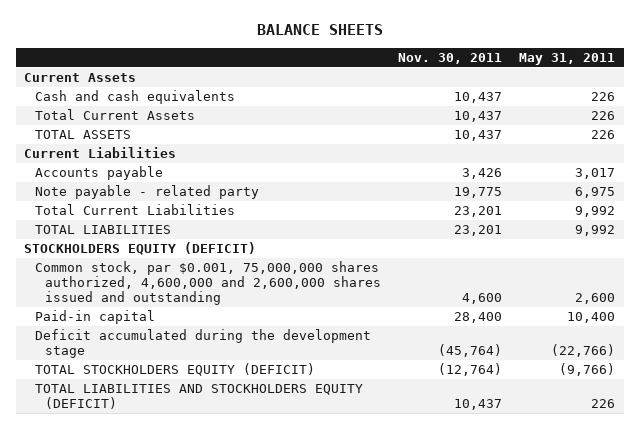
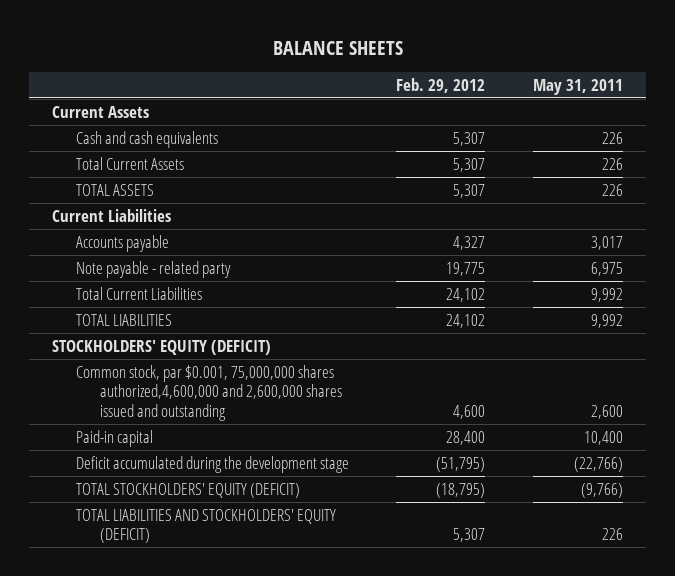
[398,52,503,64] Nov. 30, 2011 -> none
none -> [396,77,486,93] Feb. 29, 2012
[24,242,257,256] STOCKHOLDERS EQUITY (DEFICIT) -> [52,339,272,355] STOCKHOLDERS' EQUITY (DEFICIT)
[34,261,382,305] Common stock, par $0.001, 75,000,000 shares authorized, 4,600,000 and 2,600,000 shares issued and outstanding -> [76,364,343,421] Common stock, par $0.001, 75,000,000 shares authorized,4,600,000 and 2,600,000 shares issued and outstanding
[34,363,315,377] TOTAL STOCKHOLDERS EQUITY (DEFICIT) -> [76,482,301,498] TOTAL STOCKHOLDERS' EQUITY (DEFICIT)
[34,384,363,409] TOTAL LIABILITIES AND STOCKHOLDERS EQUITY (DEFICIT) -> [76,508,337,544] TOTAL LIABILITIES AND STOCKHOLDERS' EQUITY (DEFICIT)

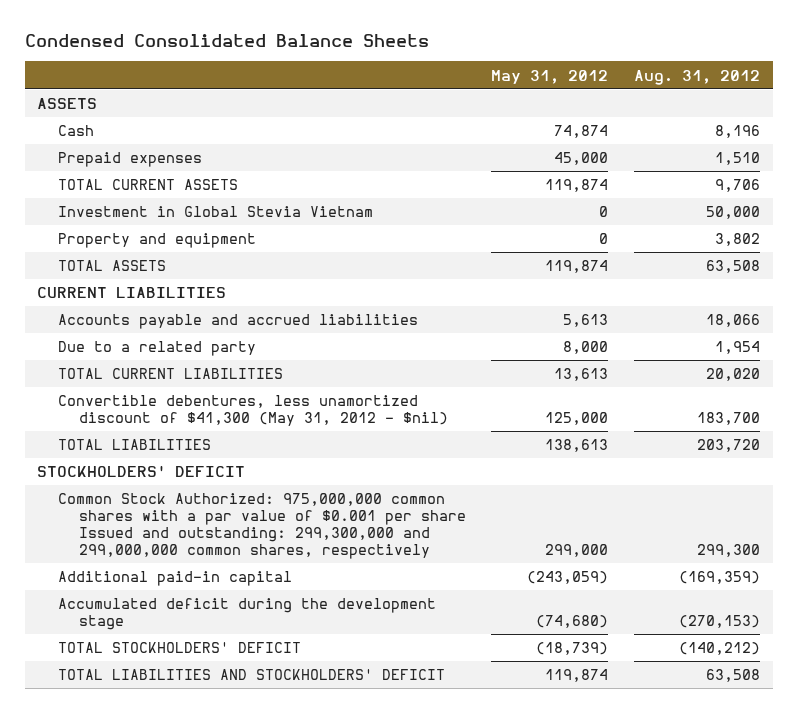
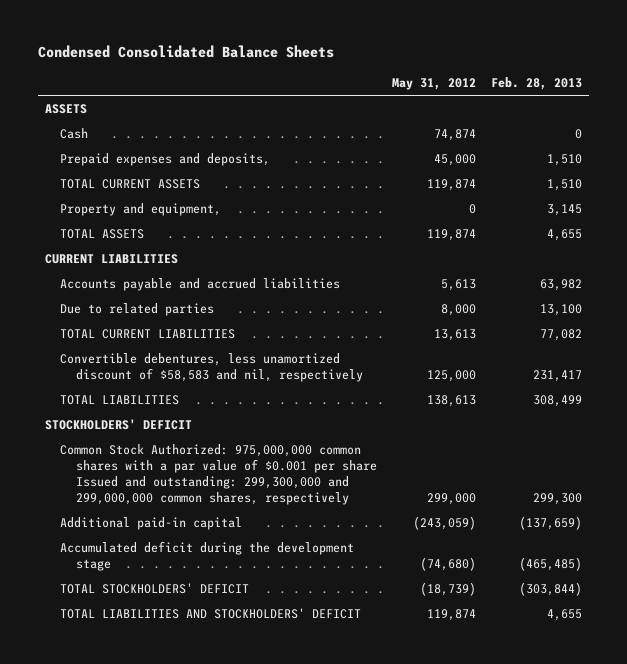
[633,69,760,85] Aug. 31, 2012 -> none
none -> [490,77,582,91] Feb. 28, 2013
[58,152,203,168] Prepaid expenses -> [60,153,271,167] Prepaid expenses and deposits,
[58,206,374,218] Investment in Global Stevia Vietnam -> none
[58,233,257,249] Property and equipment -> [60,203,222,217] Property and equipment,
[58,341,257,357] Due to a related party -> [60,303,215,317] Due to related parties
[58,395,448,426] Convertible debentures, less unamortized discount of $41,300 (May 31, 2012 - $nil) -> [60,353,363,383] Convertible debentures, less unamortized discount of $58,583 and nil, respectively

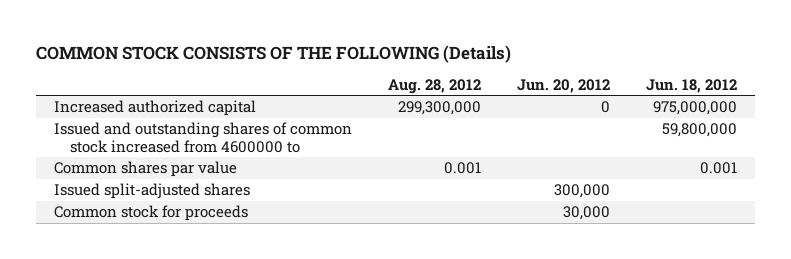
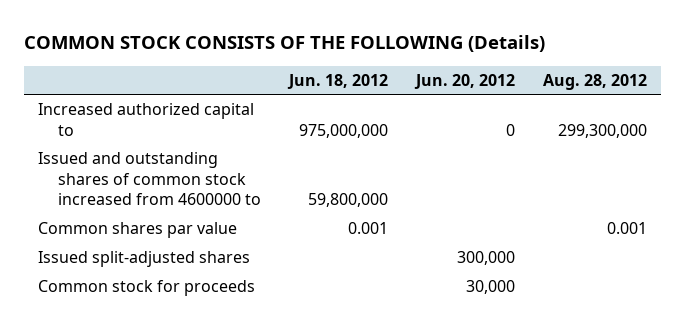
[54,100,257,117] Increased authorized capital -> [38,103,255,136] Increased authorized capital to

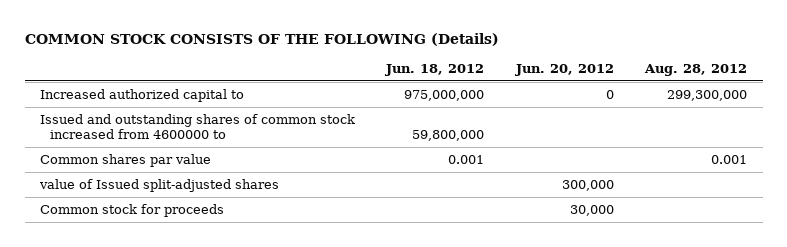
[38,251,251,268] Issued split-adjusted shares -> [39,178,280,192] value of Issued split-adjusted shares

